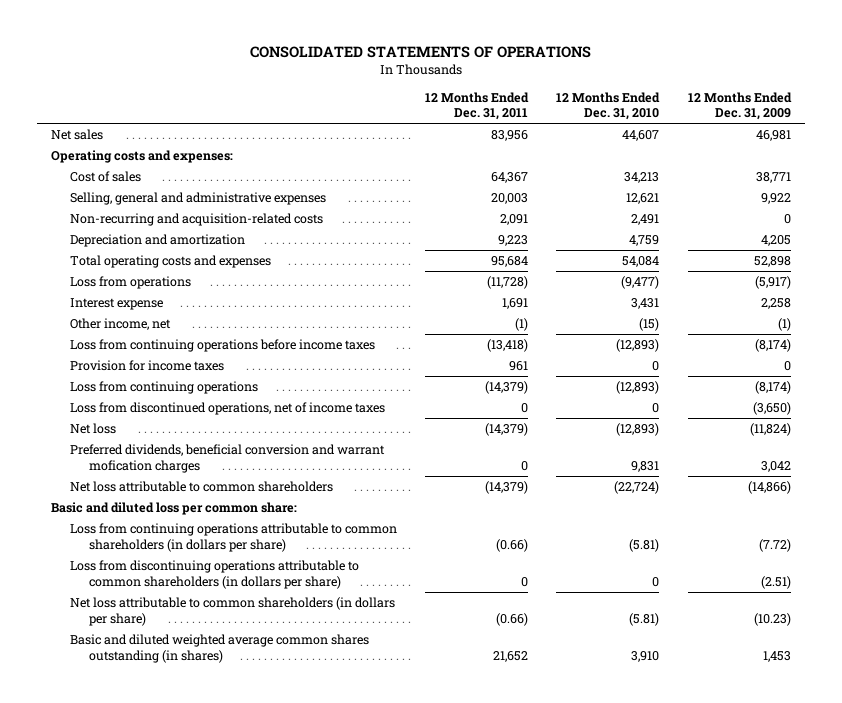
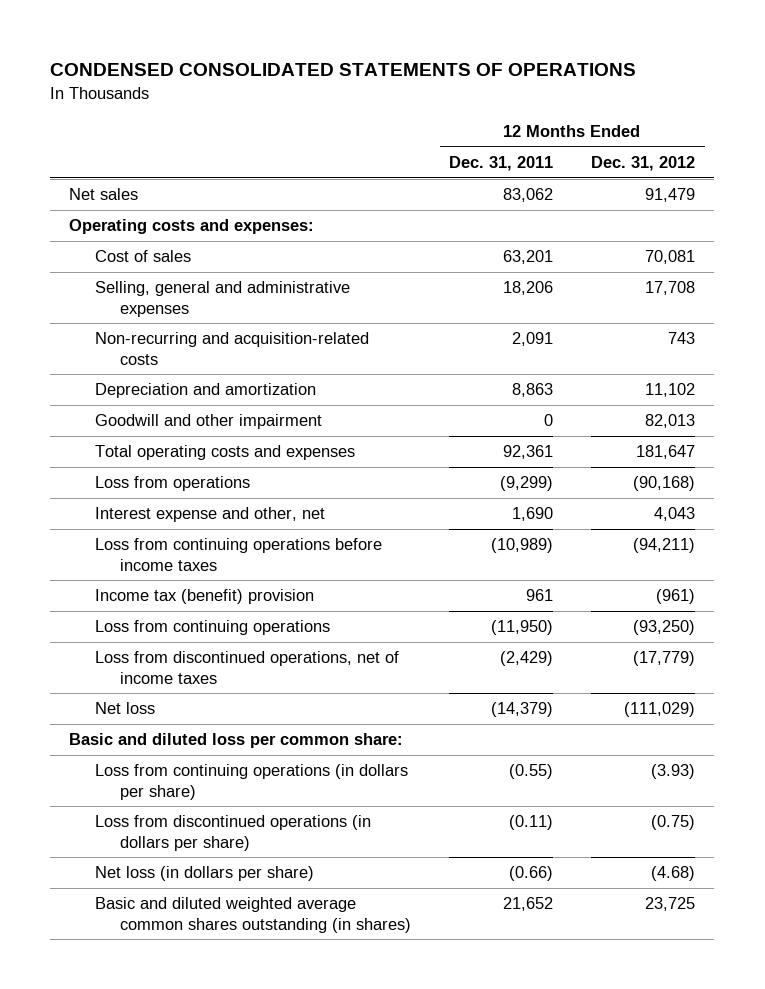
[249,45,591,58] CONSOLIDATED STATEMENTS OF OPERATIONS -> [50,63,637,77] CONDENSED CONSOLIDATED STATEMENTS OF OPERATIONS
[556,91,661,121] 12 Months Ended Dec. 31, 2010 -> none
[687,91,792,121] 12 Months Ended Dec. 31, 2009 -> none
none -> [591,156,696,172] Dec. 31, 2012
[491,130,529,142] 83,956 -> [503,188,554,203] 83,062
[491,172,529,184] 64,367 -> [503,250,554,265] 63,201
[491,193,529,205] 20,003 -> [503,281,554,296] 18,206
[69,318,171,331] Other income, net -> none
[498,235,529,247] 9,223 -> [512,383,554,398] 8,863
none -> [94,414,322,430] Goodwill and other impairment
[491,256,529,268] 95,684 -> [503,445,554,460] 92,361
[487,276,529,290] (11,728) -> [500,476,554,492] (9,299)
[69,298,163,311] Interest expense -> [94,507,325,523] Interest expense and other, net
[502,298,529,310] 1,691 -> [512,507,554,522] 1,690
[487,339,529,353] (13,418) -> [491,538,554,554] (10,989)
[69,360,224,372] Provision for income taxes -> [94,589,314,605] Income tax (benefit) provision
[485,381,529,395] (14,379) -> [491,620,554,636] (11,950)
[521,403,529,414] 0 -> [500,651,554,667] (2,429)
[69,444,385,473] Preferred dividends, beneficial conversion and warrant mofication charges -> none
[69,481,333,493] Net loss attributable to common shareholders -> none
[69,523,397,552] Loss from continuing operations attributable to common shareholders (in dollars per share) -> [94,764,408,800] Loss from continuing operations (in dollars per share)
[496,538,529,552] (0.66) -> [509,764,554,780] (0.55)
[69,560,359,589] Loss from discontinuing operations attributable to common shareholders (in dollars per share) -> [94,815,371,851] Loss from discontinued operations (in dollars per share)
[521,576,529,587] 0 -> [509,815,554,831] (0.11)
[69,597,395,626] Net loss attributable to common shareholders (in dollars per share) -> [94,866,314,882] Net loss (in dollars per share)

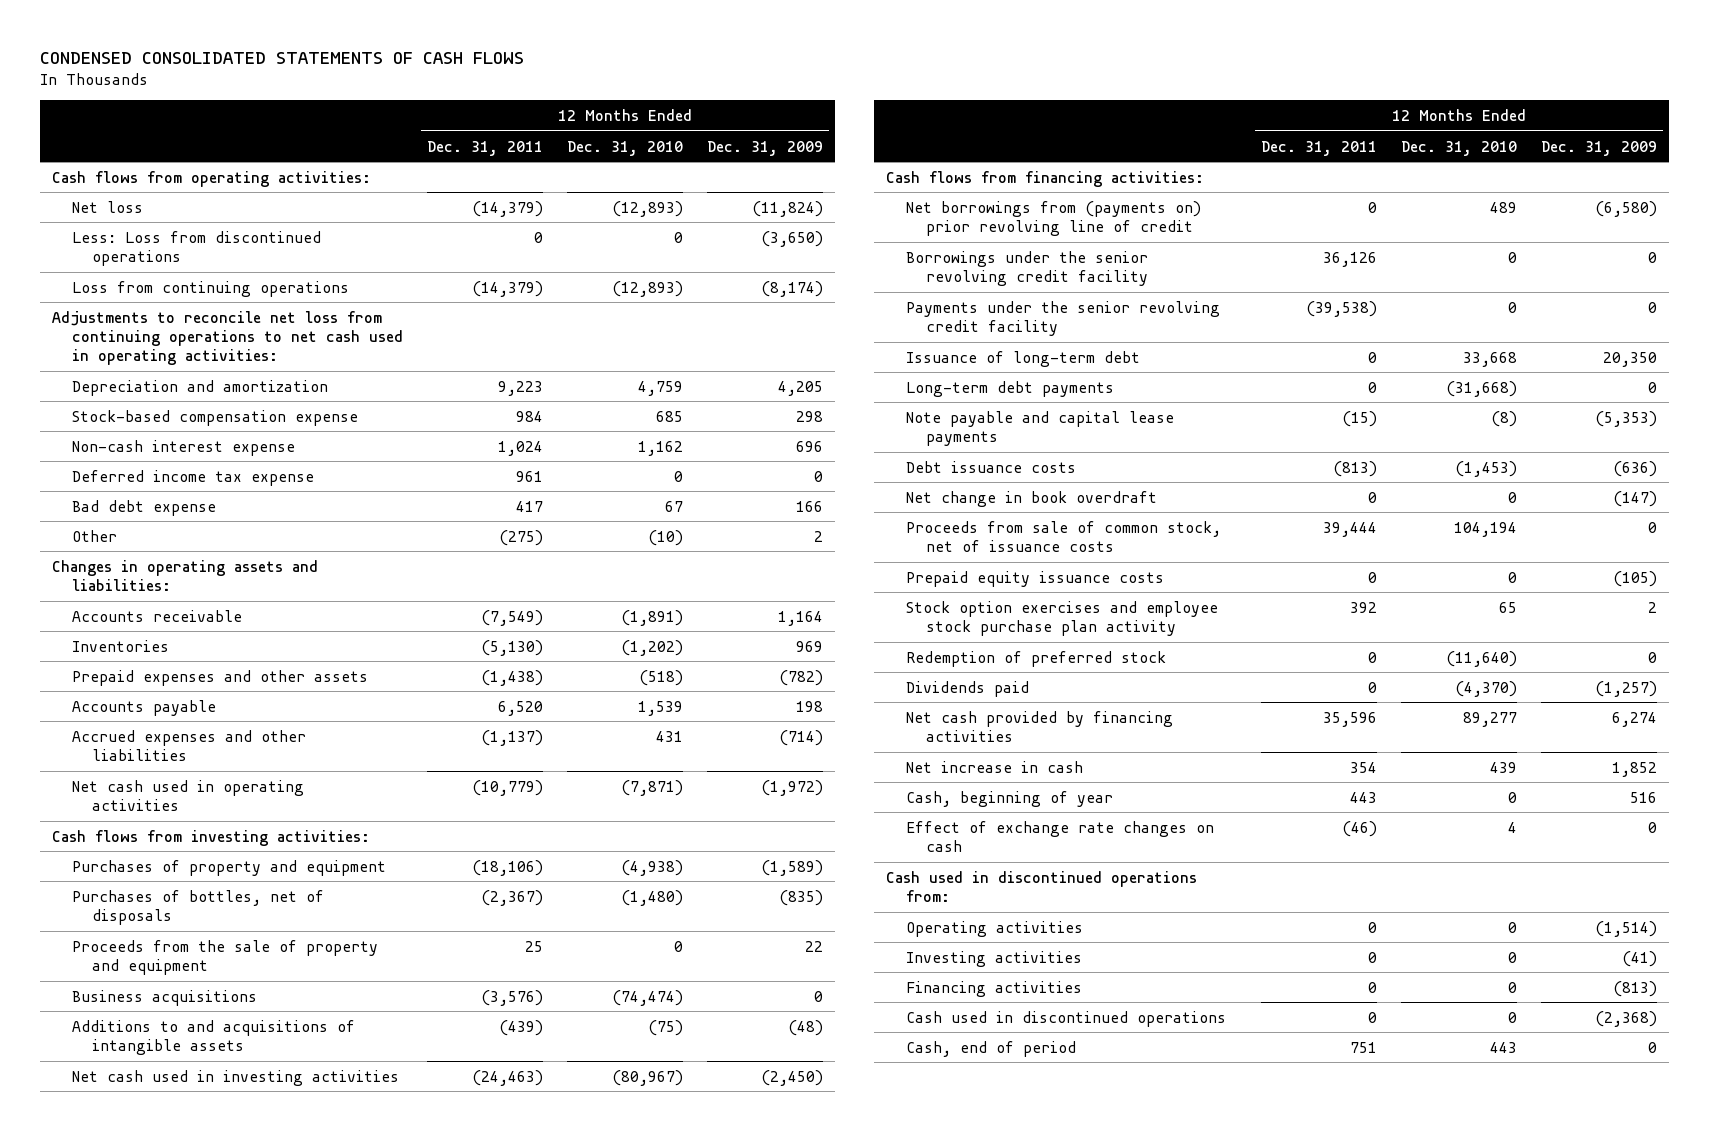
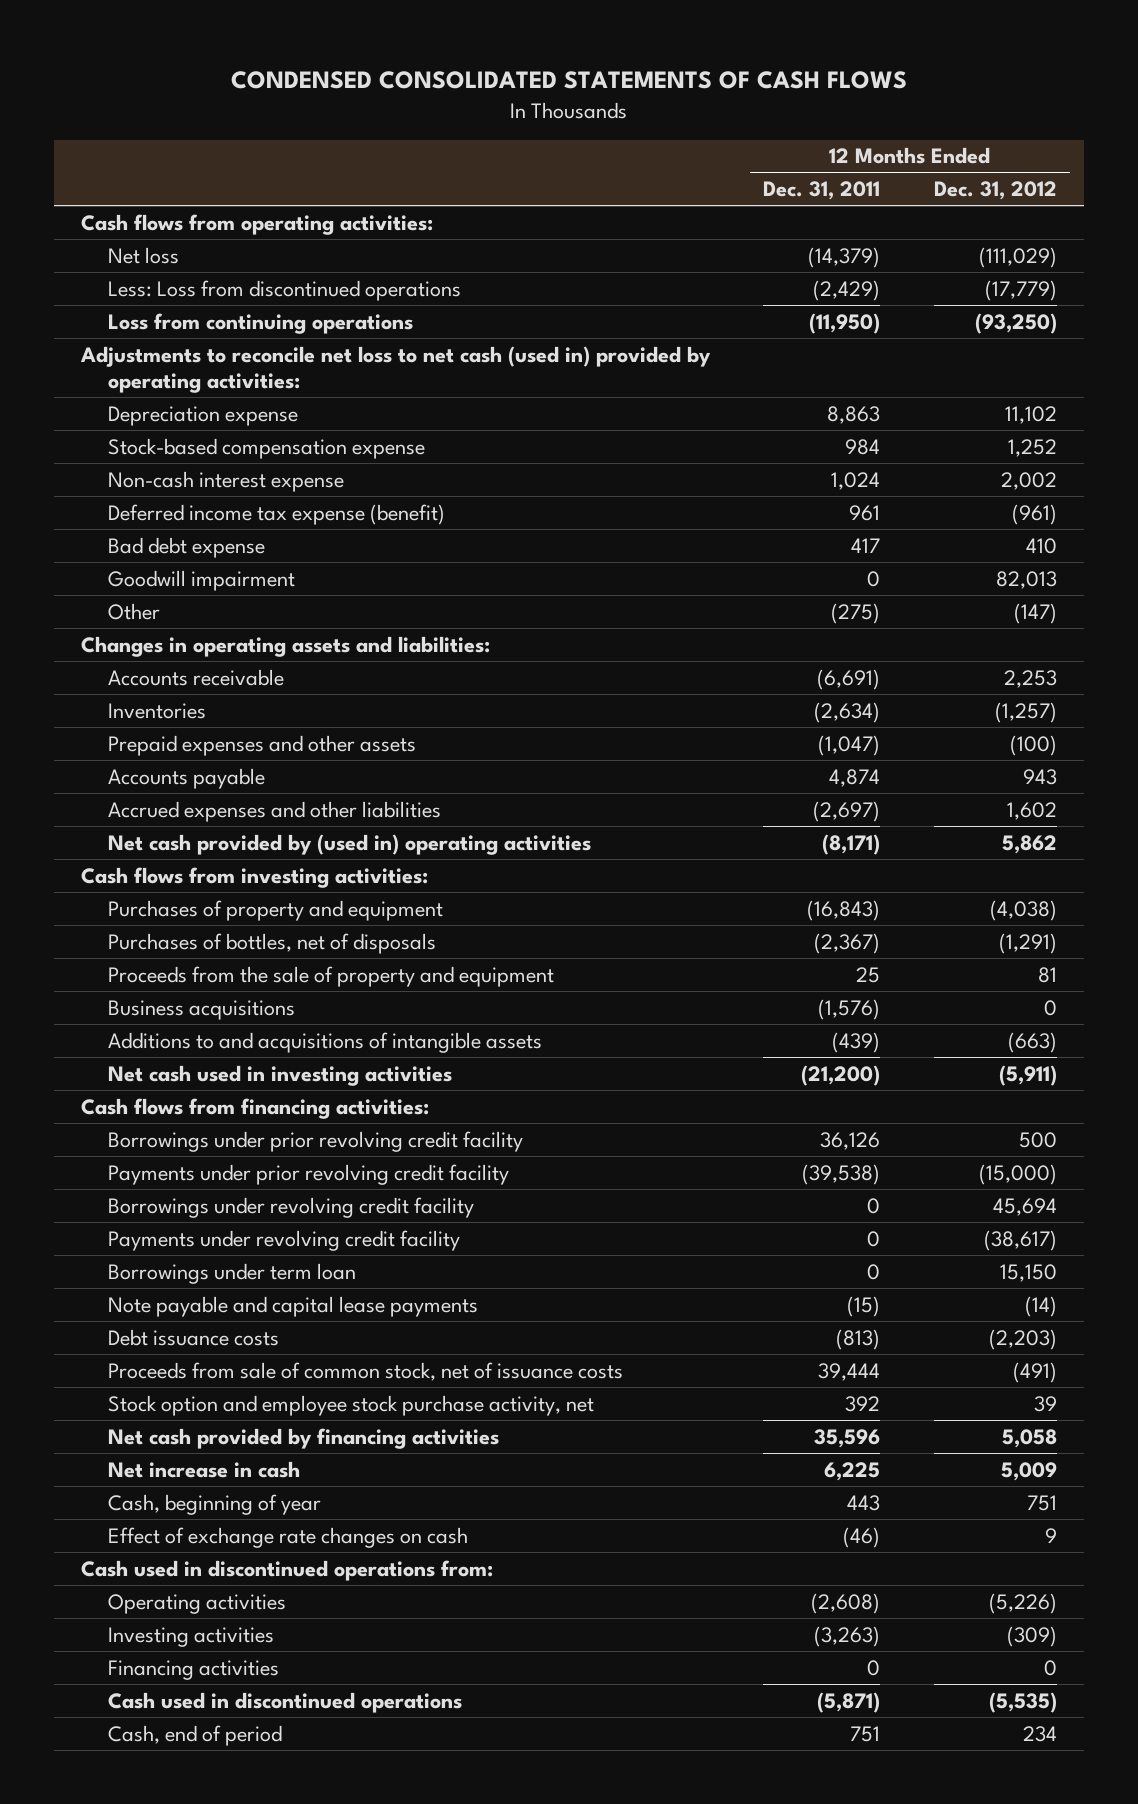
[566,140,683,156] Dec. 31, 2010 -> none
[706,140,823,156] Dec. 31, 2009 -> none
none -> [933,181,1057,201] Dec. 31, 2012
[533,231,543,243] 0 -> [813,279,881,301] (2,429)
[471,280,543,297] (14,379) -> [809,312,881,334] (11,950)
[51,310,403,366] Adjustments to reconcile net loss from continuing operations to net cash used in operating activities: -> [79,345,711,393] Adjustments to reconcile net loss to net cash (used in) provided by operating activities:
[71,379,328,396] Depreciation and amortization -> [107,405,298,426] Depreciation expense
[497,380,543,396] 9,223 -> [827,405,881,424] 8,863
[71,469,314,486] Deferred income tax expense -> [107,503,445,525] Deferred income tax expense (benefit)
none -> [107,569,295,591] Goodwill impairment
[480,609,543,626] (7,549) -> [817,668,881,690] (6,691)
[480,639,543,656] (5,130) -> [814,701,881,723] (2,634)
[480,669,543,686] (1,438) -> [818,734,881,756] (1,047)
[497,700,543,716] 6,520 -> [829,768,881,787] 4,874
[480,729,543,746] (1,137) -> [813,800,881,822] (2,697)
[71,779,304,811] Net cash used in operating activities -> [107,833,591,855] Net cash provided by (used in) operating activities
[471,779,543,796] (10,779) -> [822,833,881,855] (8,171)
[471,859,543,876] (18,106) -> [807,899,881,921] (16,843)
[480,989,543,1006] (3,576) -> [818,998,881,1020] (1,576)
[471,1069,543,1086] (24,463) -> [801,1064,881,1086] (21,200)
[905,200,1201,236] Net borrowings from (payments on) prior revolving line of credit -> none
[905,350,1140,367] Issuance of long-term debt -> none
[905,380,1114,397] Long-term debt payments -> none
none -> [107,1130,523,1152] Borrowings under prior revolving credit facility
none -> [107,1163,509,1185] Payments under prior revolving credit facility
[905,250,1148,286] Borrowings under the senior revolving credit facility -> [107,1196,474,1218] Borrowings under revolving credit facility
[1322,251,1377,267] 36,126 -> [867,1197,881,1214] 0
[905,300,1220,336] Payments under the senior revolving credit facility -> [107,1229,460,1251] Payments under revolving credit facility
[1305,300,1377,317] (39,538) -> [867,1230,881,1247] 0
none -> [107,1262,356,1284] Borrowings under term loan
[905,490,1157,507] Net change in book overdraft -> none
[905,570,1164,587] Prepaid equity issuance costs -> none
[905,650,1166,667] Redemption of preferred stock -> none
[905,680,1029,697] Dividends paid -> none
[905,600,1218,636] Stock option exercises and employee stock purchase plan activity -> [107,1394,594,1416] Stock option and employee stock purchase activity, net
[1349,761,1377,773] 354 -> [824,1461,881,1481] 6,225
[1367,921,1377,933] 0 -> [811,1592,881,1614] (2,608)
[1367,951,1377,963] 0 -> [814,1625,881,1647] (3,263)
[1367,1011,1377,1023] 0 -> [817,1691,881,1713] (5,871)

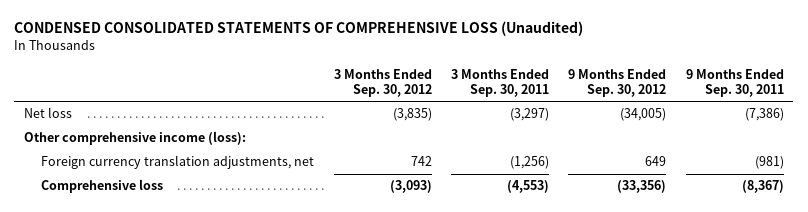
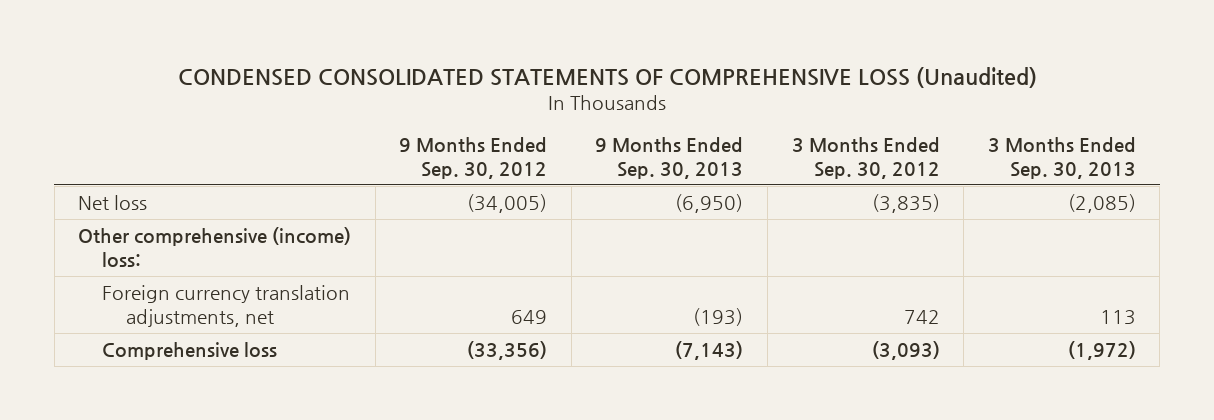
[451,68,550,97] 3 Months Ended Sep. 30, 2011 -> none
[685,68,784,97] 9 Months Ended Sep. 30, 2011 -> none
none -> [595,137,744,179] 9 Months Ended Sep. 30, 2013
none -> [987,137,1136,179] 3 Months Ended Sep. 30, 2013
[24,131,247,146] Other comprehensive income (loss): -> [78,227,352,267] Other comprehensive (income) loss:

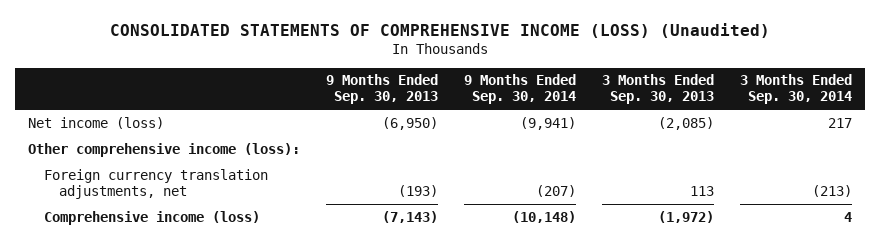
[177,66,1037,88] CONDENSED CONSOLIDATED STATEMENTS OF COMPREHENSIVE LOSS (Unaudited) -> [110,23,771,39] CONSOLIDATED STATEMENTS OF COMPREHENSIVE INCOME (LOSS) (Unaudited)
[399,137,548,179] 9 Months Ended Sep. 30, 2012 -> none
[791,137,940,179] 3 Months Ended Sep. 30, 2012 -> none
none -> [464,74,577,105] 9 Months Ended Sep. 30, 2014
none -> [740,74,853,105] 3 Months Ended Sep. 30, 2014
[78,195,148,211] Net loss -> [28,116,165,129] Net income (loss)
[78,227,352,267] Other comprehensive (income) loss: -> [28,142,301,157] Other comprehensive income (loss):
[102,342,278,361] Comprehensive loss -> [43,210,260,225] Comprehensive income (loss)

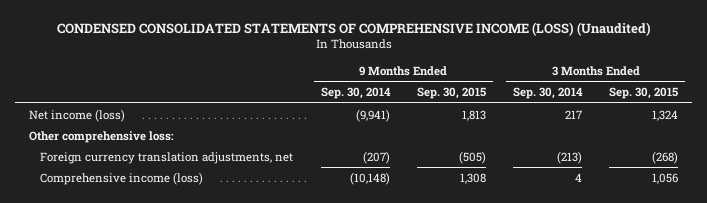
[110,23,771,39] CONSOLIDATED STATEMENTS OF COMPREHENSIVE INCOME (LOSS) (Unaudited) -> [56,21,651,36] CONDENSED CONSOLIDATED STATEMENTS OF COMPREHENSIVE INCOME (LOSS) (Unaudited)
[326,74,439,105] 9 Months Ended Sep. 30, 2013 -> none
[602,74,715,105] 3 Months Ended Sep. 30, 2013 -> none
none -> [416,87,486,100] Sep. 30, 2015
none -> [609,87,679,100] Sep. 30, 2015
[28,142,301,157] Other comprehensive income (loss): -> [28,130,174,143] Other comprehensive loss:

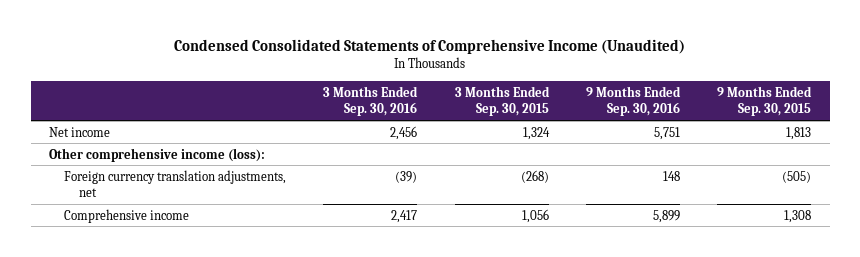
[56,21,651,36] CONDENSED CONSOLIDATED STATEMENTS OF COMPREHENSIVE INCOME (LOSS) (Unaudited) -> [174,38,686,54] Condensed Consolidated Statements of Comprehensive Income (Unaudited)
[320,87,391,100] Sep. 30, 2014 -> none
[513,87,584,100] Sep. 30, 2014 -> none
none -> [323,85,419,117] 3 Months Ended Sep. 30, 2016
none -> [585,85,681,117] 9 Months Ended Sep. 30, 2016
[28,108,125,122] Net income (loss) -> [49,126,111,137] Net income
[28,130,174,143] Other comprehensive loss: -> [49,147,266,162] Other comprehensive income (loss):
[40,171,204,185] Comprehensive income (loss) -> [64,208,190,223] Comprehensive income

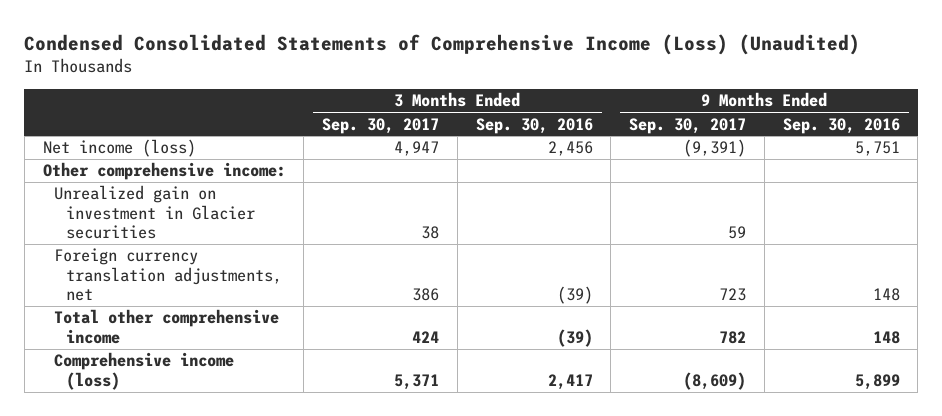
[174,38,686,54] Condensed Consolidated Statements of Comprehensive Income (Unaudited) -> [24,33,861,55] Condensed Consolidated Statements of Comprehensive Income (Loss) (Unaudited)
[454,85,550,117] 3 Months Ended Sep. 30, 2015 -> none
[716,85,812,117] 9 Months Ended Sep. 30, 2015 -> none
none -> [322,117,440,134] Sep. 30, 2017
none -> [629,117,747,134] Sep. 30, 2017
[49,126,111,137] Net income -> [42,139,196,158] Net income (loss)
[49,147,266,162] Other comprehensive income (loss): -> [42,162,286,181] Other comprehensive income:
none -> [54,185,256,240] Unrealized gain on investment in Glacier securities
none -> [54,309,280,344] Total other comprehensive income
[64,208,190,223] Comprehensive income -> [54,352,235,390] Comprehensive income (loss)

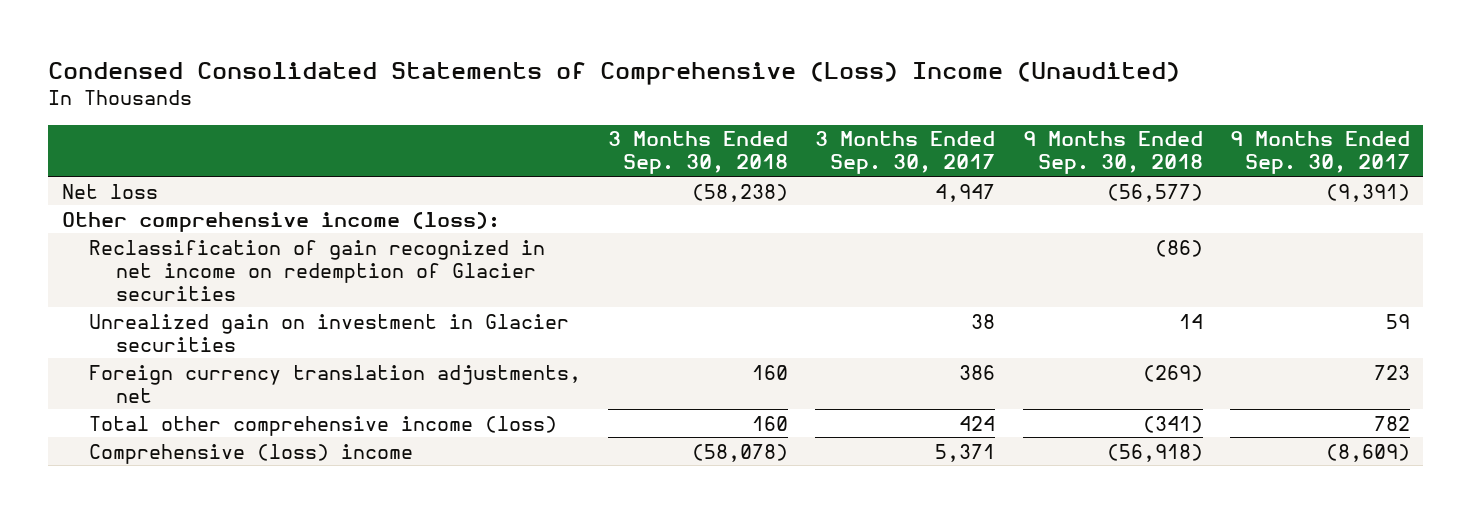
[24,33,861,55] Condensed Consolidated Statements of Comprehensive Income (Loss) (Unaudited) -> [47,61,1180,85] Condensed Consolidated Statements of Comprehensive (Loss) Income (Unaudited)
[475,117,593,134] Sep. 30, 2016 -> none
[782,117,900,134] Sep. 30, 2016 -> none
none -> [608,131,789,175] 3 Months Ended Sep. 30, 2018
none -> [1022,131,1203,175] 9 Months Ended Sep. 30, 2018
[42,139,196,158] Net income (loss) -> [61,183,158,199] Net loss
[42,162,286,181] Other comprehensive income: -> [61,211,500,232] Other comprehensive income (loss):
none -> [88,239,545,301] Reclassification of gain recognized in net income on redemption of Glacier securities
[54,309,280,344] Total other comprehensive income -> [88,415,557,436] Total other comprehensive income (loss)
[54,352,235,390] Comprehensive income (loss) -> [88,443,413,464] Comprehensive (loss) income

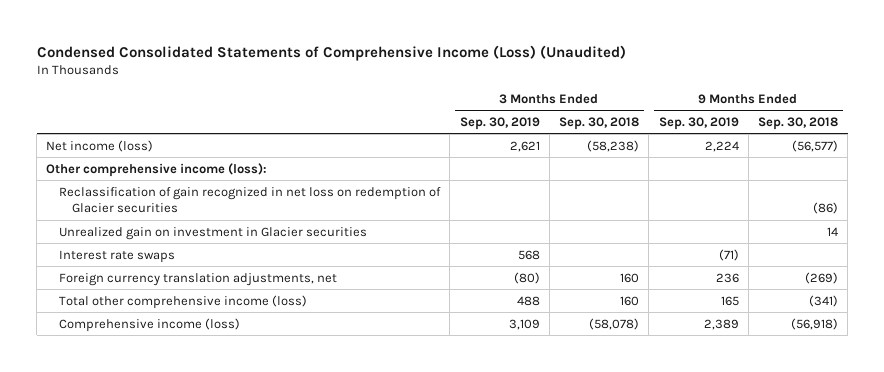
[47,61,1180,85] Condensed Consolidated Statements of Comprehensive (Loss) Income (Unaudited) -> [36,44,626,61] Condensed Consolidated Statements of Comprehensive Income (Loss) (Unaudited)
[815,131,996,175] 3 Months Ended Sep. 30, 2017 -> none
[1229,131,1410,175] 9 Months Ended Sep. 30, 2017 -> none
none -> [459,116,540,130] Sep. 30, 2019
none -> [658,116,739,130] Sep. 30, 2019
[61,183,158,199] Net loss -> [46,139,154,152] Net income (loss)
[88,239,545,301] Reclassification of gain recognized in net income on redemption of Glacier securities -> [59,186,442,214] Reclassification of gain recognized in net loss on redemption of Glacier securities
none -> [59,249,176,263] Interest rate swaps
[88,443,413,464] Comprehensive (loss) income -> [59,317,241,332] Comprehensive income (loss)

